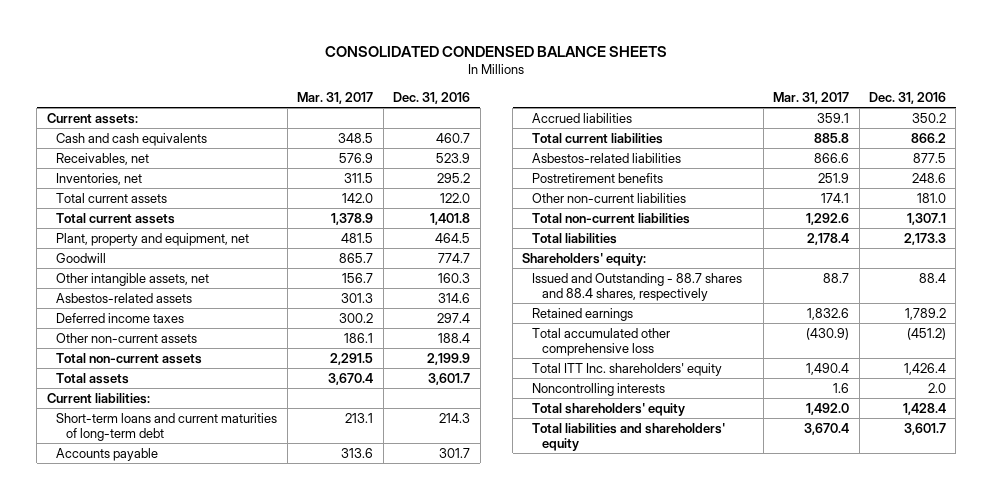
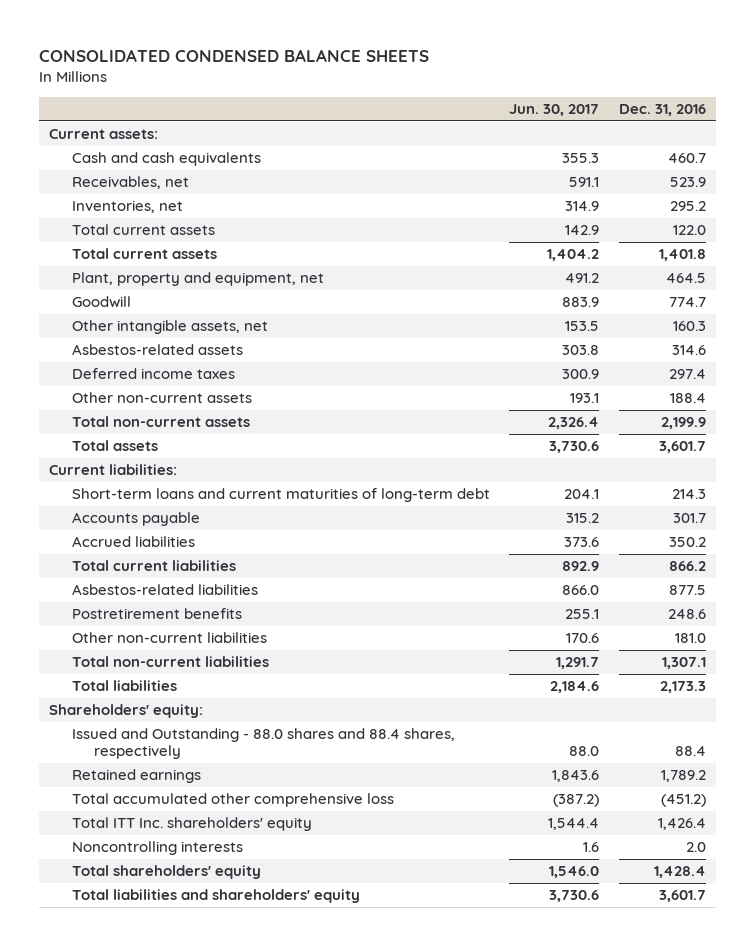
[297,92,374,105] Mar. 31, 2017 -> none
none -> [509,104,600,117] Jun. 30, 2017
[532,272,743,302] Issued and Outstanding - 88.7 shares and 88.4 shares, respectively -> [71,728,455,760] Issued and Outstanding - 88.0 shares and 88.4 shares, respectively

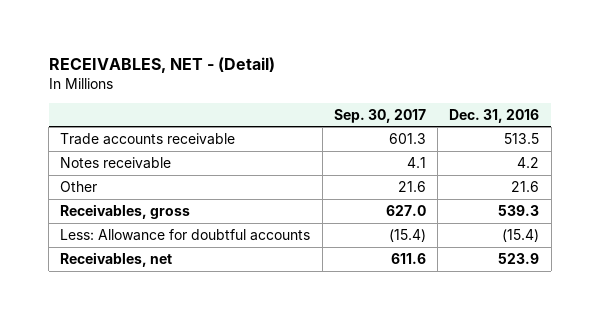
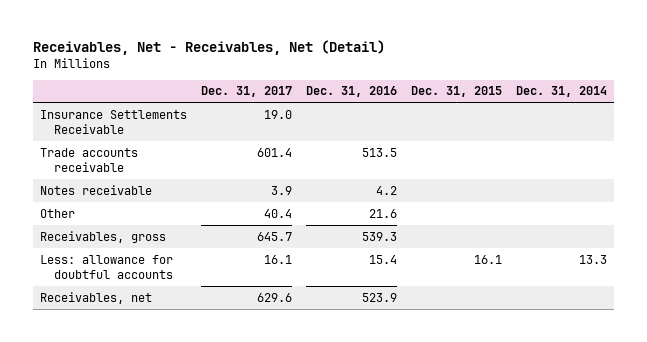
[48,57,275,74] RECEIVABLES, NET - (Detail) -> [32,39,385,55] Receivables, Net - Receivables, Net (Detail)
[333,108,426,123] Sep. 30, 2017 -> none
none -> [201,86,293,98] Dec. 31, 2017
none -> [411,86,503,98] Dec. 31, 2015
none -> [516,86,608,98] Dec. 31, 2014
none -> [40,109,188,134] Insurance Settlements Receivable
[60,228,311,241] Less: Allowance for doubtful accounts -> [40,254,174,279] Less: allowance for doubtful accounts
[502,228,540,242] (15.4) -> [369,254,398,264] 15.4

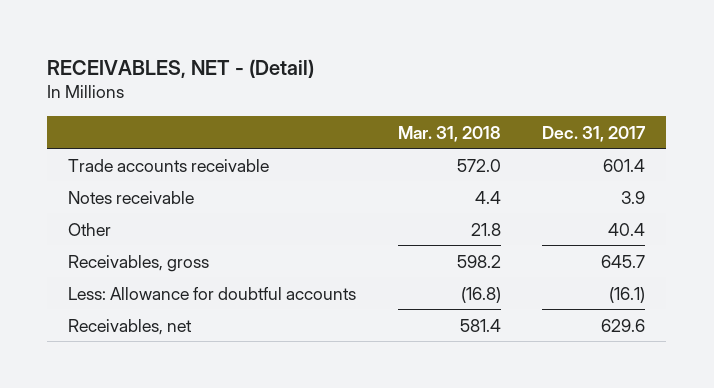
[32,39,385,55] Receivables, Net - Receivables, Net (Detail) -> [47,58,315,78] RECEIVABLES, NET - (Detail)
[306,86,398,98] Dec. 31, 2016 -> none
[411,86,503,98] Dec. 31, 2015 -> none
[516,86,608,98] Dec. 31, 2014 -> none
none -> [397,125,501,142] Mar. 31, 2018
[40,109,188,134] Insurance Settlements Receivable -> none
[40,254,174,279] Less: allowance for doubtful accounts -> [68,286,357,300] Less: Allowance for doubtful accounts
[264,254,293,264] 16.1 -> [609,286,646,303] (16.1)

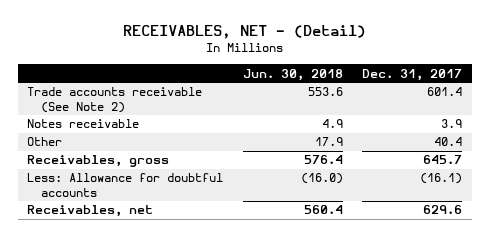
[397,125,501,142] Mar. 31, 2018 -> none
none -> [242,68,343,81] Jun. 30, 2018
[68,158,270,172] Trade accounts receivable -> [27,87,203,113] Trade accounts receivable (See Note 2)

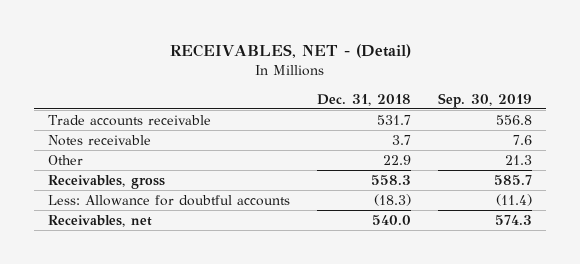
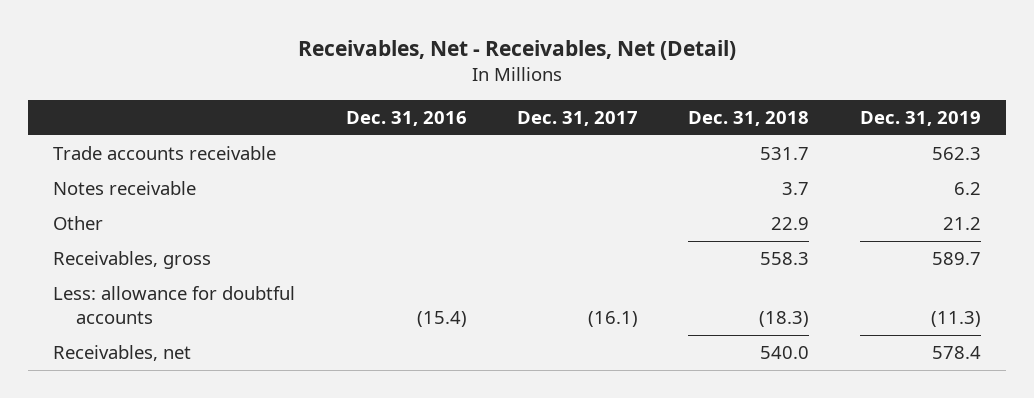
[169,44,411,59] RECEIVABLES, NET - (Detail) -> [297,40,736,61] Receivables, Net - Receivables, Net (Detail)
[438,92,533,108] Sep. 30, 2019 -> none
none -> [345,110,467,126] Dec. 31, 2016
none -> [516,110,638,126] Dec. 31, 2017
none -> [859,110,981,126] Dec. 31, 2019
[47,194,290,206] Less: Allowance for doubtful accounts -> [53,286,296,324] Less: allowance for doubtful accounts

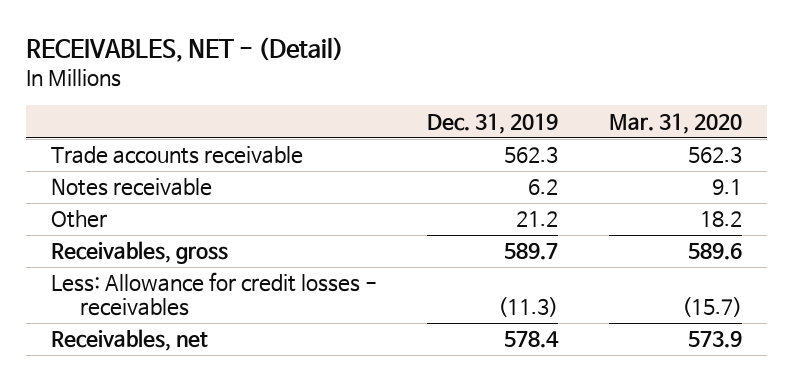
[297,40,736,61] Receivables, Net - Receivables, Net (Detail) -> [25,37,344,63] RECEIVABLES, NET - (Detail)
[345,110,467,126] Dec. 31, 2016 -> none
[516,110,638,126] Dec. 31, 2017 -> none
[688,110,810,126] Dec. 31, 2018 -> none
none -> [608,112,742,134] Mar. 31, 2020
[53,286,296,324] Less: allowance for doubtful accounts -> [50,272,377,317] Less: Allowance for credit losses - receivables

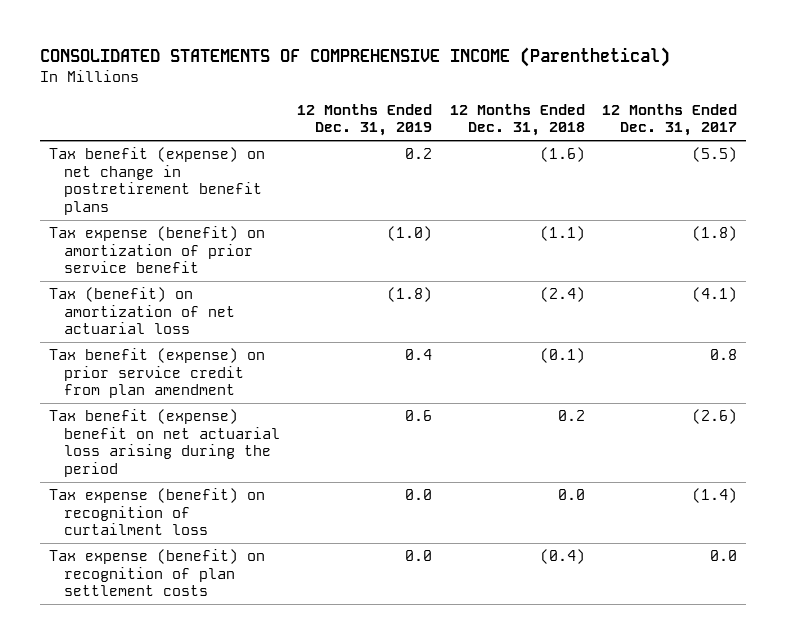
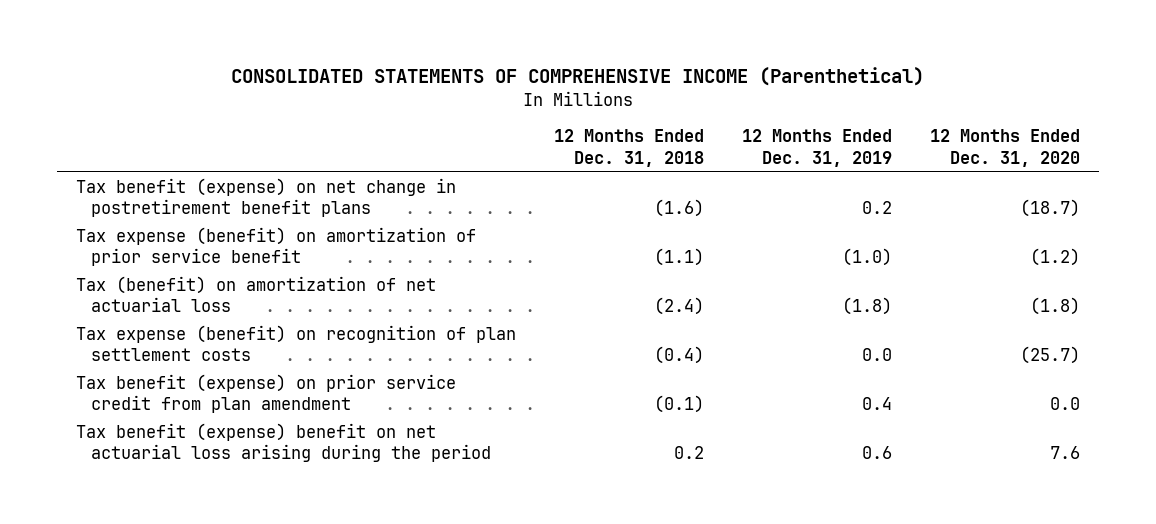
[602,103,738,137] 12 Months Ended Dec. 31, 2017 -> none
none -> [929,129,1080,167] 12 Months Ended Dec. 31, 2020
[48,549,265,597] Tax expense (benefit) on recognition of plan settlement costs -> [76,325,517,362] Tax expense (benefit) on recognition of plan settlement costs
[48,488,265,536] Tax expense (benefit) on recognition of curtailment loss -> none

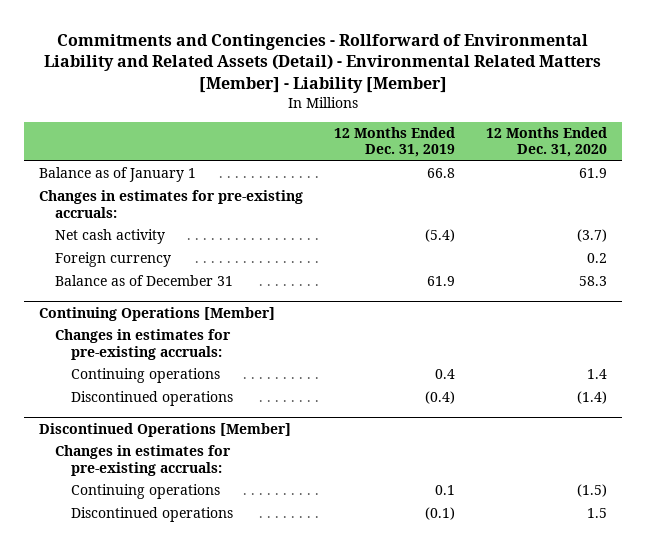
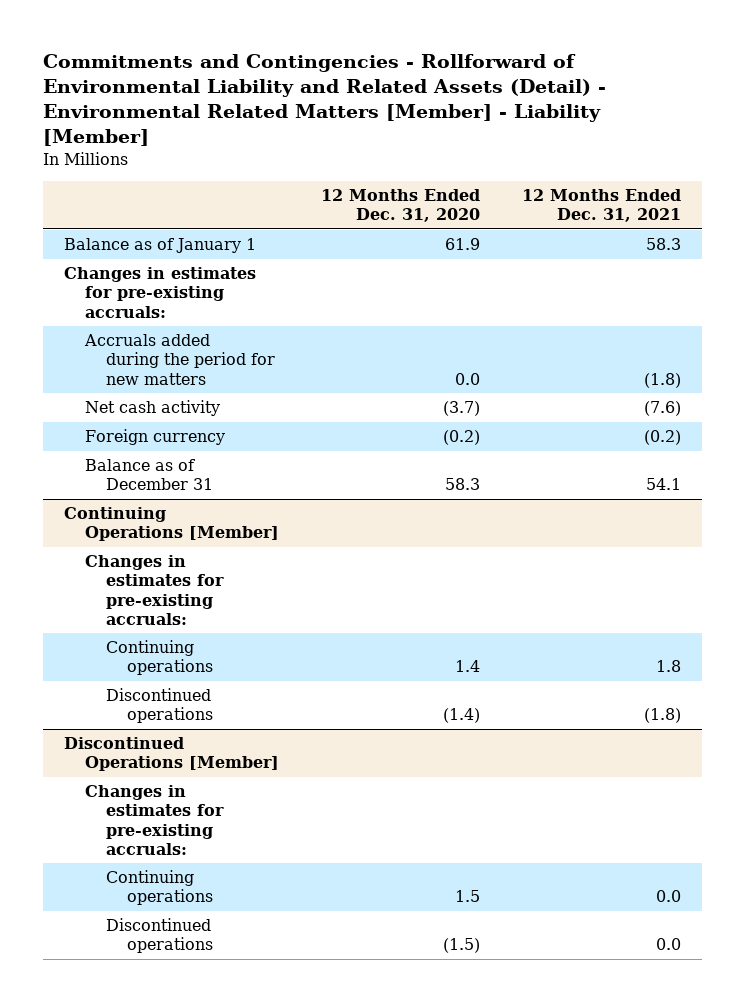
[334,126,456,158] 12 Months Ended Dec. 31, 2019 -> none
none -> [521,189,681,223] 12 Months Ended Dec. 31, 2021
none -> [83,334,275,385] Accruals added during the period for new matters
[586,253,607,264] 0.2 -> [442,430,480,446] (0.2)
[576,484,607,498] (1.5) -> [454,890,480,903] 1.5
[586,508,607,519] 1.5 -> [442,938,480,954] (1.5)

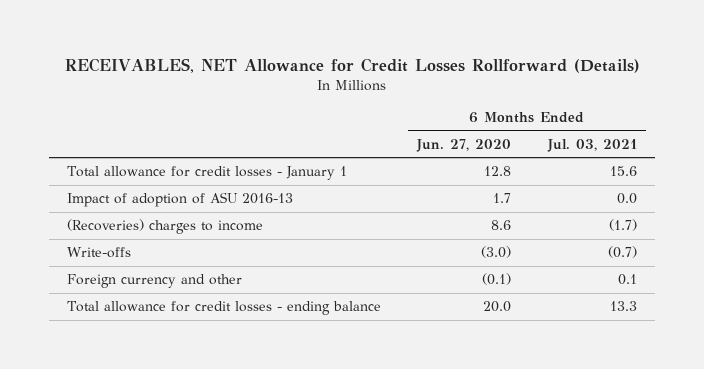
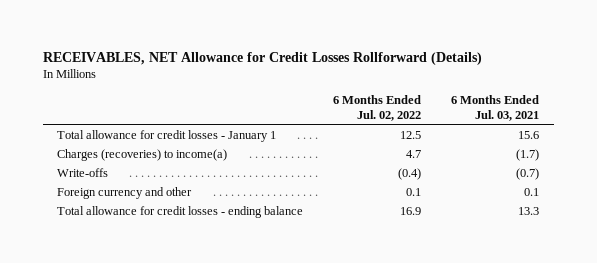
[416,138,512,152] Jun. 27, 2020 -> none
none -> [333,95,422,121] 6 Months Ended Jul. 02, 2022
[67,192,294,208] Impact of adoption of ASU 2016-13 -> none
[67,219,264,235] (Recoveries) charges to income -> [57,148,228,161] Charges (recoveries) to income(a)

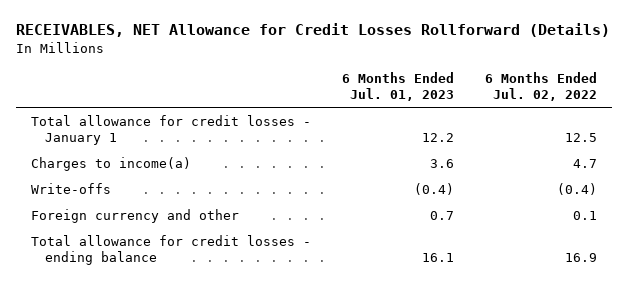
[451,95,540,121] 6 Months Ended Jul. 03, 2021 -> none
none -> [341,71,454,101] 6 Months Ended Jul. 01, 2023
[57,148,228,161] Charges (recoveries) to income(a) -> [31,156,192,171] Charges to income(a)

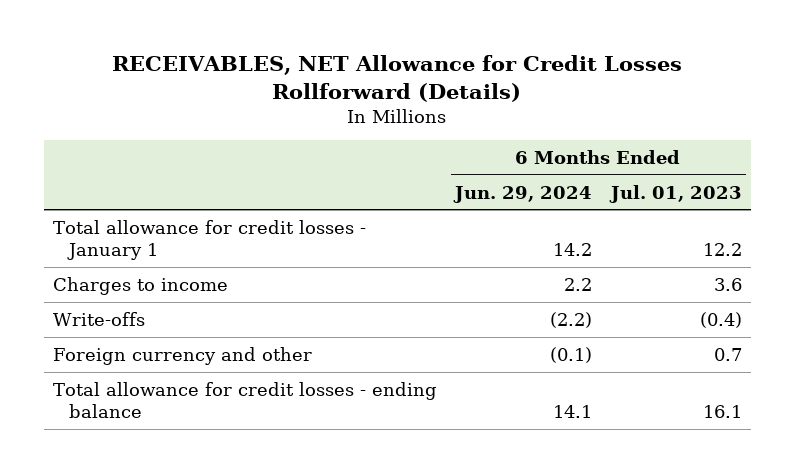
[484,71,597,101] 6 Months Ended Jul. 02, 2022 -> none
none -> [453,185,593,203] Jun. 29, 2024
[31,156,192,171] Charges to income(a) -> [52,276,228,295] Charges to income

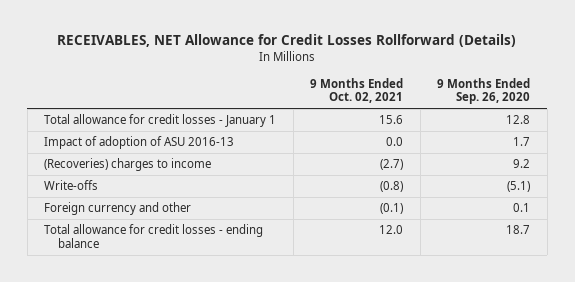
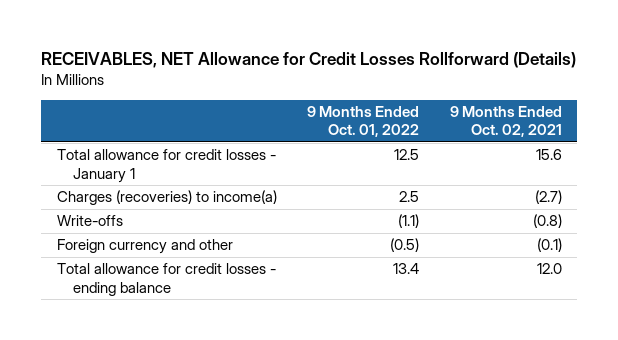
[437,77,531,105] 9 Months Ended Sep. 26, 2020 -> none
none -> [307,105,420,138] 9 Months Ended Oct. 01, 2022
[44,136,235,150] Impact of adoption of ASU 2016-13 -> none
[44,158,212,172] (Recoveries) charges to income -> [56,190,277,206] Charges (recoveries) to income(a)

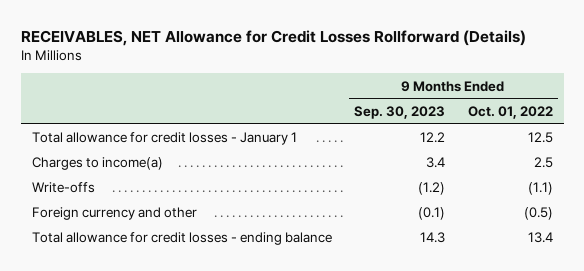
[449,105,562,138] 9 Months Ended Oct. 02, 2021 -> none
none -> [354,105,446,119] Sep. 30, 2023
[56,190,277,206] Charges (recoveries) to income(a) -> [31,157,163,171] Charges to income(a)

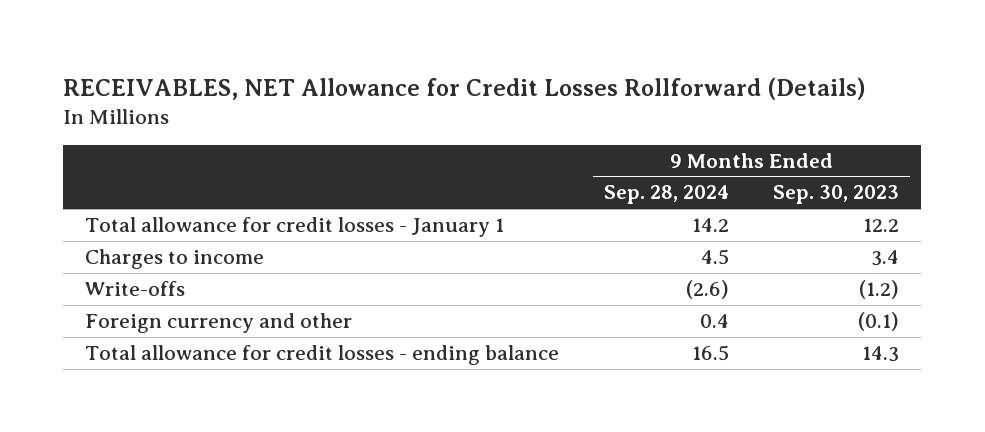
[467,105,553,119] Oct. 01, 2022 -> none
none -> [603,185,729,205] Sep. 28, 2024
[31,157,163,171] Charges to income(a) -> [85,249,265,270] Charges to income

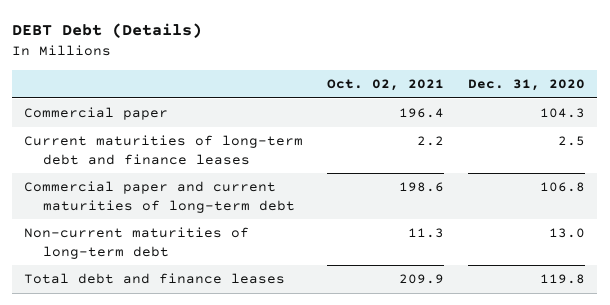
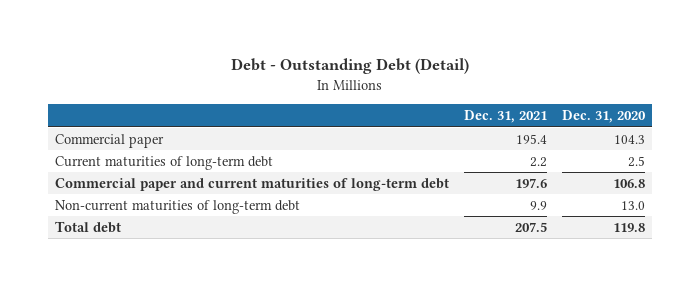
[12,23,203,39] DEBT Debt (Details) -> [230,58,469,75] Debt - Outstanding Debt (Detail)
[327,79,445,92] Oct. 02, 2021 -> none
none -> [463,110,547,124] Dec. 31, 2021
[24,135,304,165] Current maturities of long-term debt and finance leases -> [55,155,274,170] Current maturities of long-term debt
[24,273,286,285] Total debt and finance leases -> [55,220,122,233] Total debt

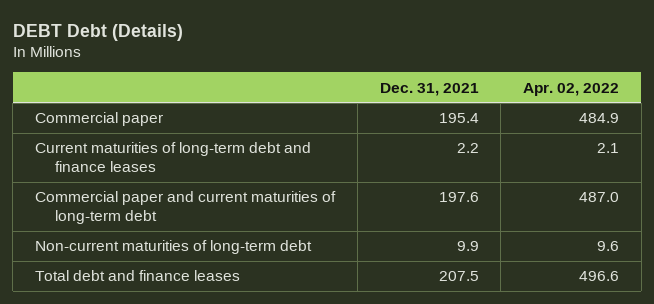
[230,58,469,75] Debt - Outstanding Debt (Detail) -> [12,23,183,41] DEBT Debt (Details)
[561,110,646,124] Dec. 31, 2020 -> none
none -> [523,82,620,96] Apr. 02, 2022
[55,155,274,170] Current maturities of long-term debt -> [35,142,312,172] Current maturities of long-term debt and finance leases
[55,220,122,233] Total debt -> [35,270,241,282] Total debt and finance leases

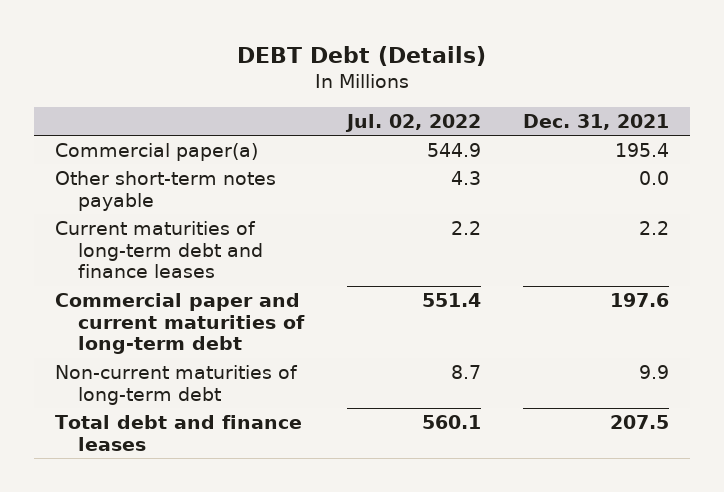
[523,82,620,96] Apr. 02, 2022 -> none
none -> [344,113,481,132] Jul. 02, 2022
[35,112,164,127] Commercial paper -> [55,142,259,161] Commercial paper(a)
none -> [55,170,277,211] Other short-term notes payable

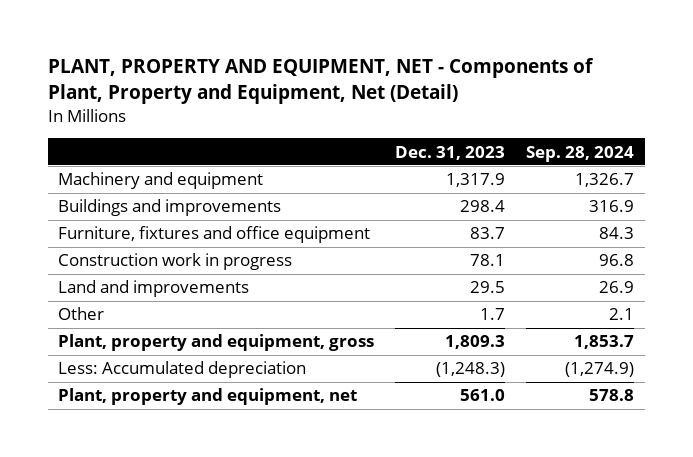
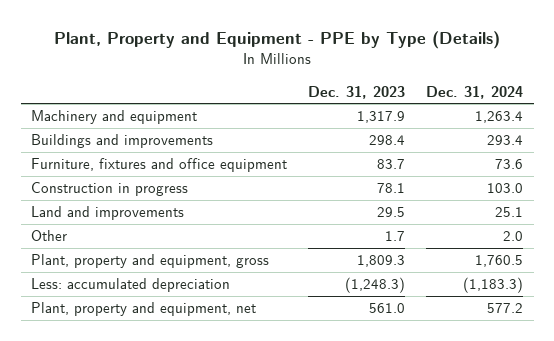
[47,58,594,105] PLANT, PROPERTY AND EQUIPMENT, NET - Components of Plant, Property and Equipment, Net (Detail) -> [54,30,501,49] Plant, Property and Equipment - PPE by Type (Details)
[526,145,635,162] Sep. 28, 2024 -> none
none -> [426,85,524,99] Dec. 31, 2024
[58,253,293,271] Construction work in progress -> [31,182,189,197] Construction in progress
[58,361,307,379] Less: Accumulated depreciation -> [31,278,231,293] Less: accumulated depreciation

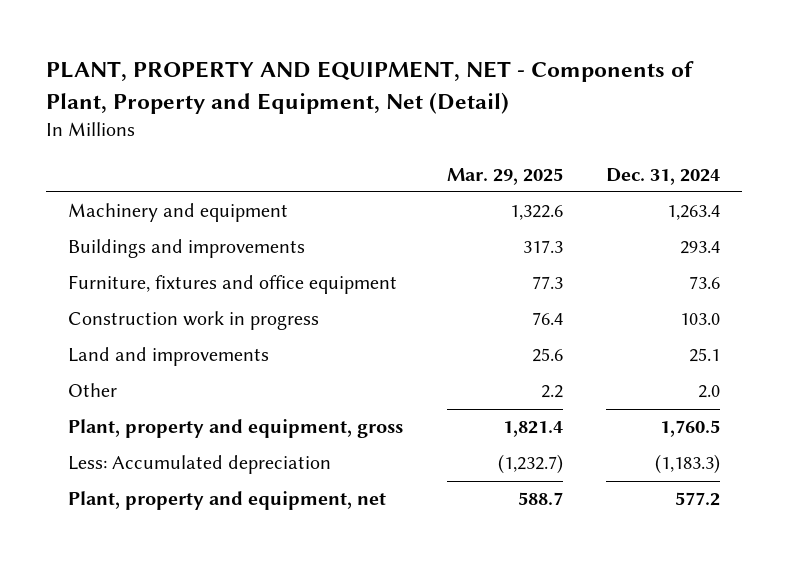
[54,30,501,49] Plant, Property and Equipment - PPE by Type (Details) -> [46,61,695,114] PLANT, PROPERTY AND EQUIPMENT, NET - Components of Plant, Property and Equipment, Net (Detail)
[308,85,406,99] Dec. 31, 2023 -> none
none -> [446,167,563,185] Mar. 29, 2025
[31,182,189,197] Construction in progress -> [67,311,319,331] Construction work in progress
[31,278,231,293] Less: accumulated depreciation -> [67,455,331,475] Less: Accumulated depreciation

